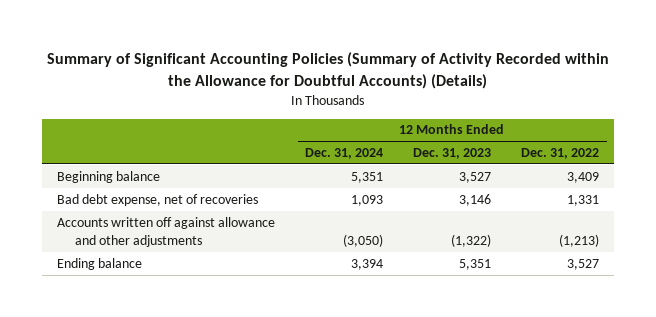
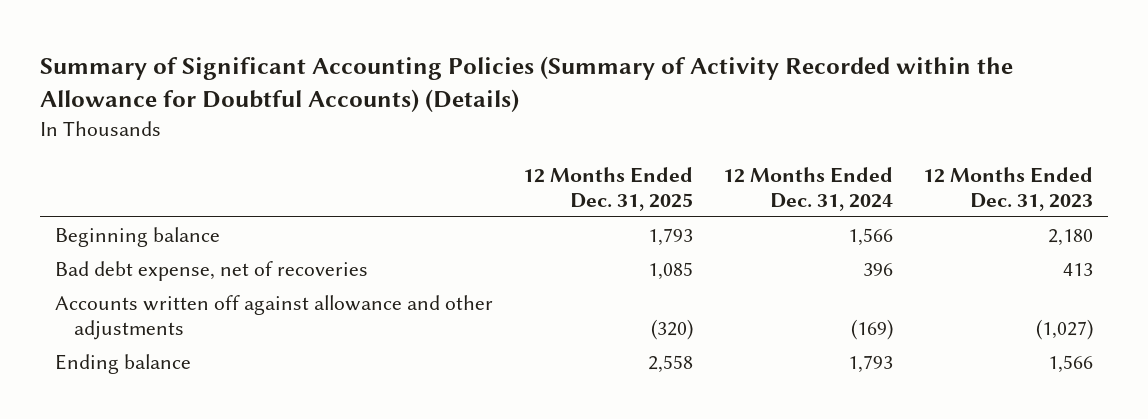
[521,148,600,160] Dec. 31, 2022 -> none
none -> [523,166,694,211] 12 Months Ended Dec. 31, 2025
[351,171,384,183] 5,351 -> [848,228,894,247] 1,566
[459,171,492,183] 3,527 -> [1047,229,1093,247] 2,180
[351,194,384,206] 1,093 -> [863,263,894,277] 396
[459,193,492,206] 3,146 -> [1062,263,1093,277] 413
[343,233,384,247] (3,050) -> [851,319,894,341] (169)
[451,233,492,247] (1,322) -> [1035,319,1093,341] (1,027)
[351,258,384,270] 3,394 -> [848,355,894,374] 1,793
[459,258,492,270] 5,351 -> [1047,355,1093,374] 1,566

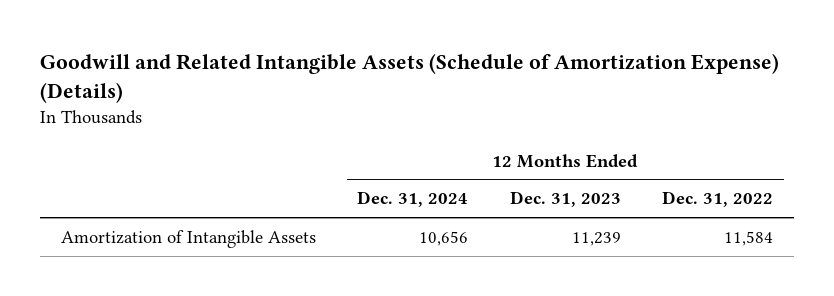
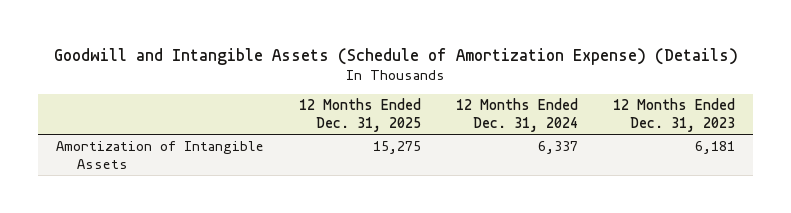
[39,52,779,103] Goodwill and Related Intangible Assets (Schedule of Amortization Expense) (Details) -> [53,47,738,65] Goodwill and Intangible Assets (Schedule of Amortization Expense) (Details)
[662,191,774,208] Dec. 31, 2022 -> none
none -> [299,98,422,132] 12 Months Ended Dec. 31, 2025
[419,230,469,246] 10,656 -> [538,141,579,155] 6,337
[571,231,621,246] 11,239 -> [695,141,736,155] 6,181

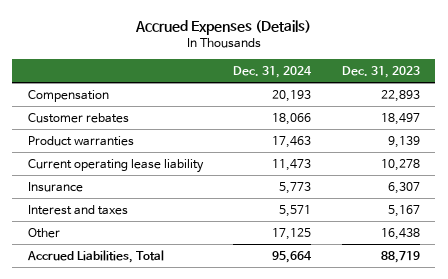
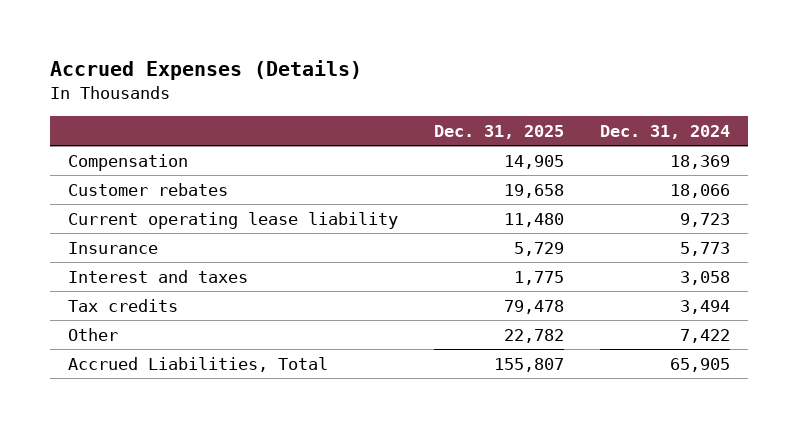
[341,66,420,79] Dec. 31, 2023 -> none
none -> [434,124,565,139] Dec. 31, 2025
[272,90,312,103] 20,193 -> [670,154,731,169] 18,369
[27,136,134,147] Product warranties -> none
[272,159,312,172] 11,473 -> [680,212,731,227] 9,723
[279,205,312,218] 5,571 -> [680,270,731,285] 3,058
none -> [67,298,178,312] Tax credits
[272,228,312,241] 17,125 -> [680,328,731,343] 7,422
[272,251,313,264] 95,664 -> [670,357,731,372] 65,905

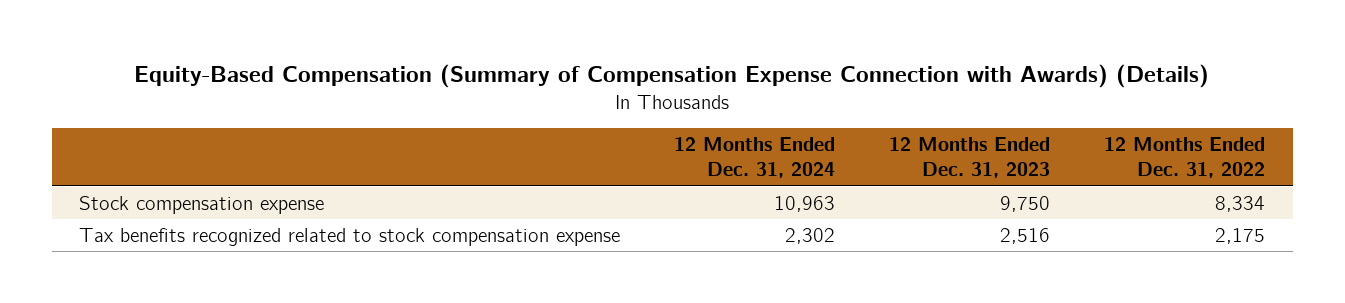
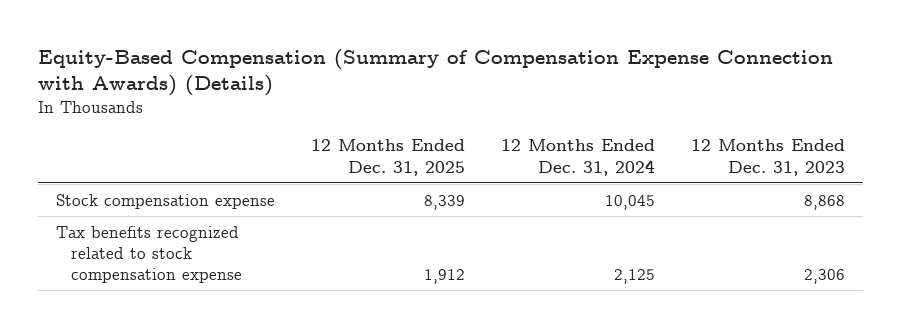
[1104,137,1266,179] 12 Months Ended Dec. 31, 2022 -> none
none -> [311,139,466,176] 12 Months Ended Dec. 31, 2025
[774,195,836,212] 10,963 -> [605,194,656,210] 10,045
[1000,195,1051,212] 9,750 -> [804,194,846,210] 8,868
[785,227,836,244] 2,302 -> [614,269,656,285] 2,125
[1000,227,1051,244] 2,516 -> [804,269,846,285] 2,306

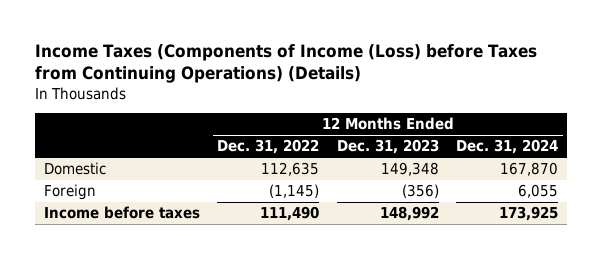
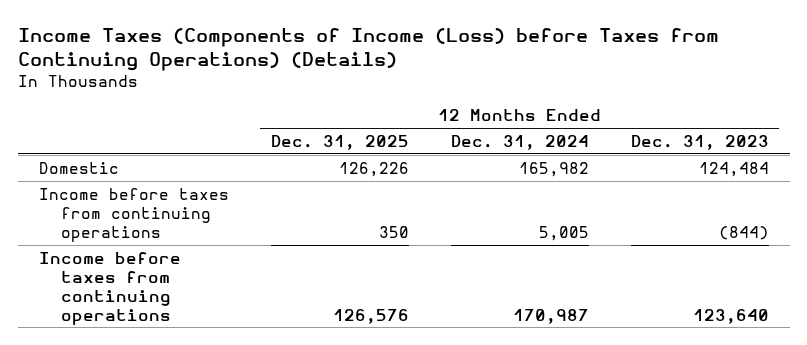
[217,139,320,155] Dec. 31, 2022 -> none
none -> [270,135,409,151] Dec. 31, 2025
[43,184,96,201] Foreign -> none
[380,162,439,177] 149,348 -> [698,161,769,177] 124,484
[500,162,559,177] 167,870 -> [518,161,589,177] 165,982
none -> [38,187,229,242] Income before taxes from continuing operations
[43,206,200,220] Income before taxes -> [38,251,181,325] Income before taxes from continuing operations
[379,206,439,222] 148,992 -> [692,308,769,324] 123,640
[499,206,559,222] 173,925 -> [512,308,589,324] 170,987

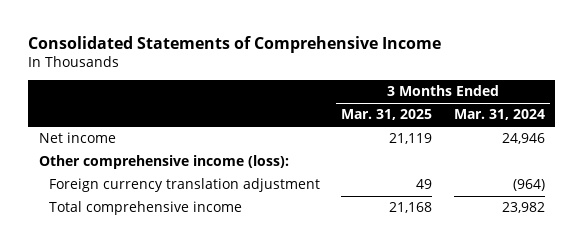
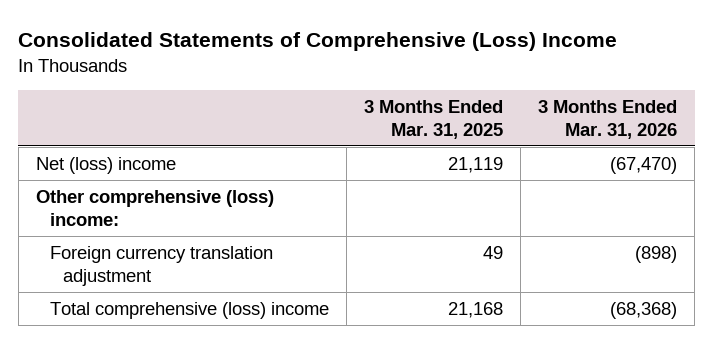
[27,35,441,53] Consolidated Statements of Comprehensive Income -> [18,31,618,51] Consolidated Statements of Comprehensive (Loss) Income
[453,109,545,121] Mar. 31, 2024 -> none
none -> [538,99,678,139] 3 Months Ended Mar. 31, 2026
[38,132,116,144] Net income -> [35,156,176,174] Net (loss) income
[38,155,289,170] Other comprehensive income (loss): -> [35,189,274,226] Other comprehensive (loss) income:
[49,201,243,216] Total comprehensive income -> [49,301,329,319] Total comprehensive (loss) income

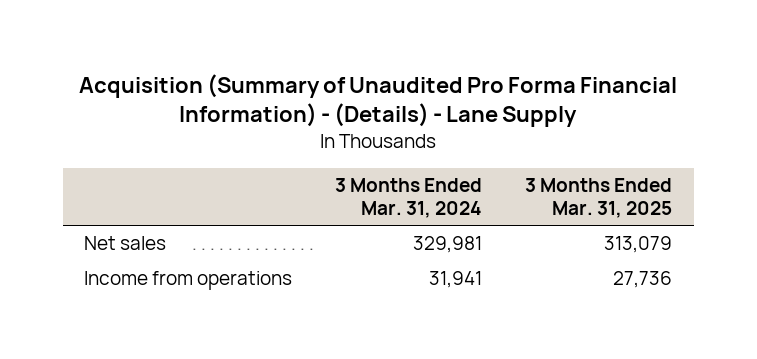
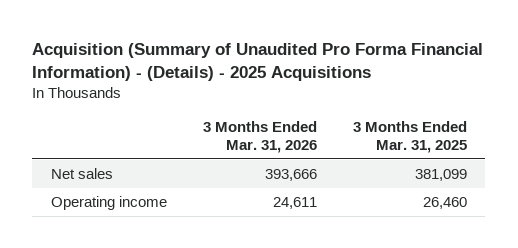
[79,73,678,128] Acquisition (Summary of Unaudited Pro Forma Financial Information) - (Details) - Lane Supply -> [32,43,484,82] Acquisition (Summary of Unaudited Pro Forma Financial Information) - (Details) - 2025 Acquisitions
[335,178,483,218] 3 Months Ended Mar. 31, 2024 -> none
none -> [202,121,317,153] 3 Months Ended Mar. 31, 2026
[604,236,673,254] 313,079 -> [415,169,468,182] 381,099
[84,271,293,291] Income from operations -> [50,196,167,211] Operating income
[613,271,673,289] 27,736 -> [423,197,468,210] 26,460

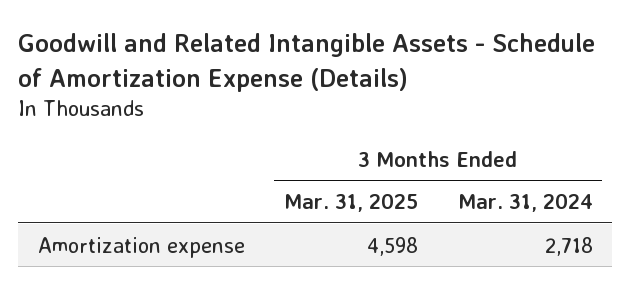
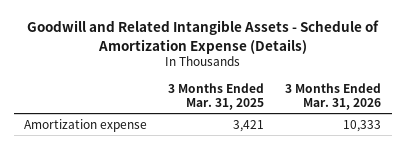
[457,193,593,213] Mar. 31, 2024 -> none
none -> [285,82,382,111] 3 Months Ended Mar. 31, 2026
[367,236,419,256] 4,598 -> [233,119,265,132] 3,421

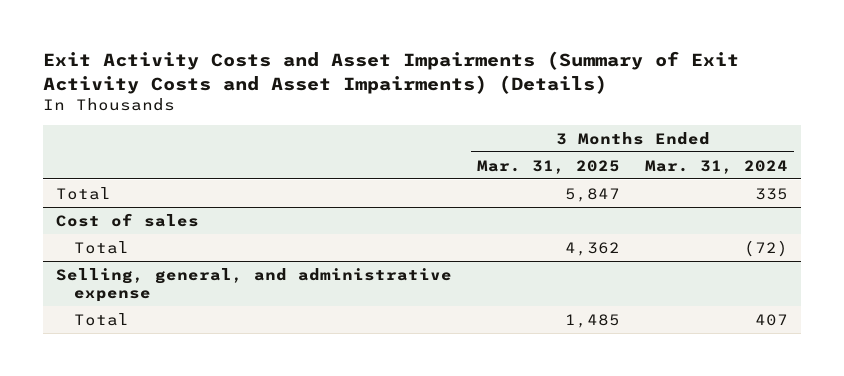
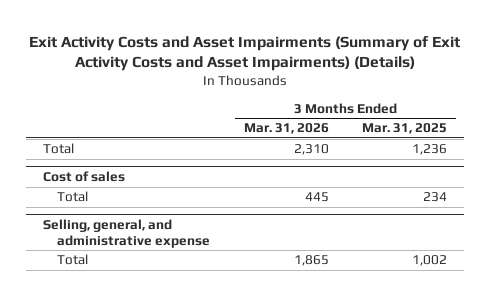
[645,159,789,174] Mar. 31, 2024 -> none
none -> [243,123,329,135] Mar. 31, 2026
[564,187,620,202] 5,847 -> [412,144,448,156] 1,236
[564,241,620,256] 4,362 -> [423,192,448,203] 234
[564,313,620,328] 1,485 -> [412,255,448,267] 1,002

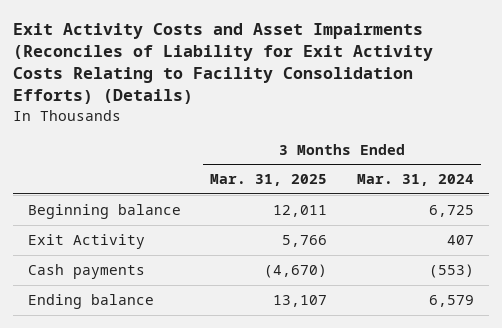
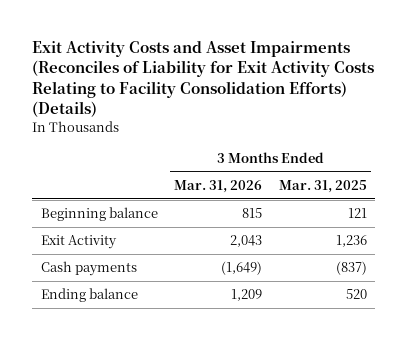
[356,174,474,187] Mar. 31, 2024 -> none
none -> [174,180,263,194] Mar. 31, 2026
[273,204,328,217] 12,011 -> [347,208,367,219] 121
[282,234,328,247] 5,766 -> [335,235,367,248] 1,236
[264,263,328,278] (4,670) -> [335,261,367,276] (837)
[273,294,328,307] 13,107 -> [345,289,367,300] 520

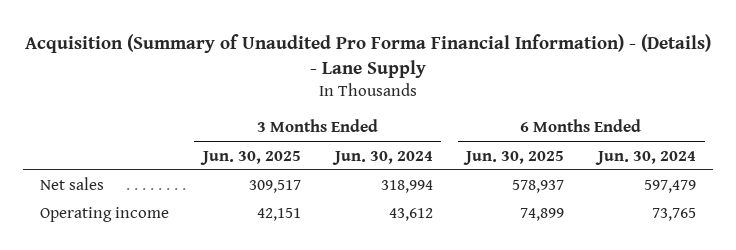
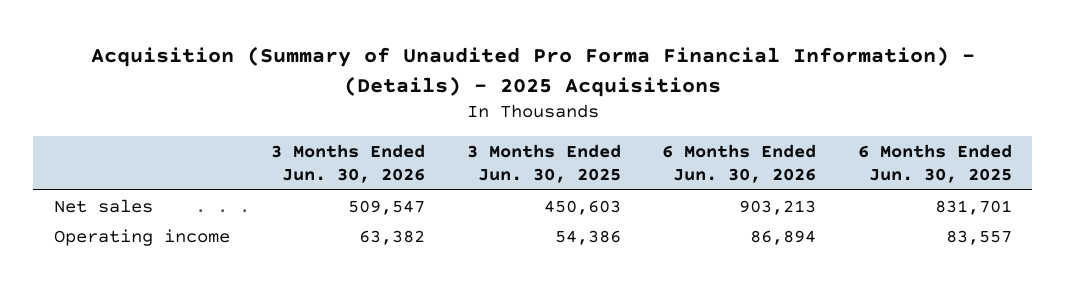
[25,33,712,79] Acquisition (Summary of Unaudited Pro Forma Financial Information) - (Details) - Lane Supply -> [90,46,975,97] Acquisition (Summary of Unaudited Pro Forma Financial Information) - (Details) - 2025 Acquisitions
[331,150,433,165] Jun. 30, 2024 -> none
[595,150,697,165] Jun. 30, 2024 -> none
none -> [271,143,426,184] 3 Months Ended Jun. 30, 2026
none -> [662,143,817,184] 6 Months Ended Jun. 30, 2026
[248,180,301,194] 309,517 -> [543,199,621,215] 450,603
[512,180,565,194] 578,937 -> [934,199,1012,215] 831,701
[256,208,301,222] 42,151 -> [554,229,621,245] 54,386
[520,208,565,222] 74,899 -> [945,229,1012,245] 83,557

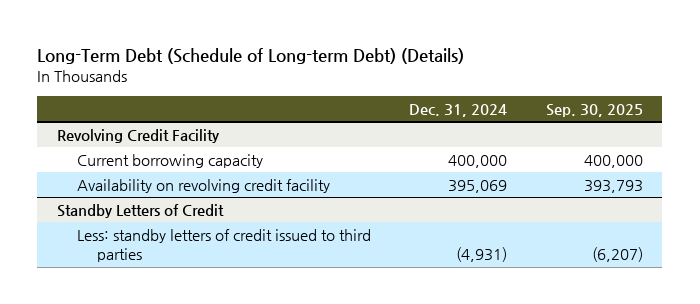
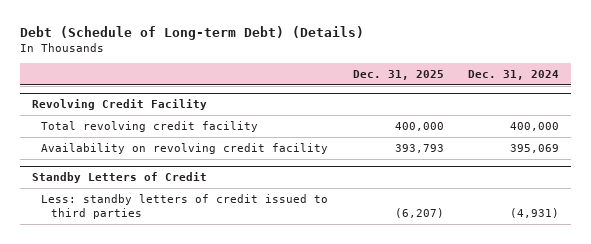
[37,47,465,64] Long-Term Debt (Schedule of Long-term Debt) (Details) -> [19,25,364,40] Debt (Schedule of Long-term Debt) (Details)
[545,103,643,117] Sep. 30, 2025 -> none
none -> [352,70,444,81] Dec. 31, 2025
[76,153,263,168] Current borrowing capacity -> [41,120,259,132] Total revolving credit facility

